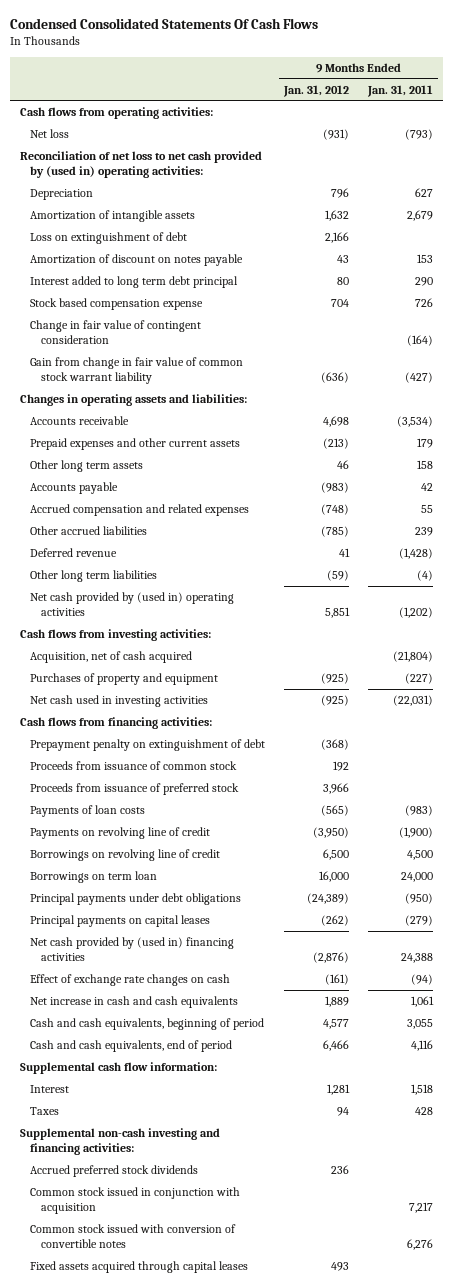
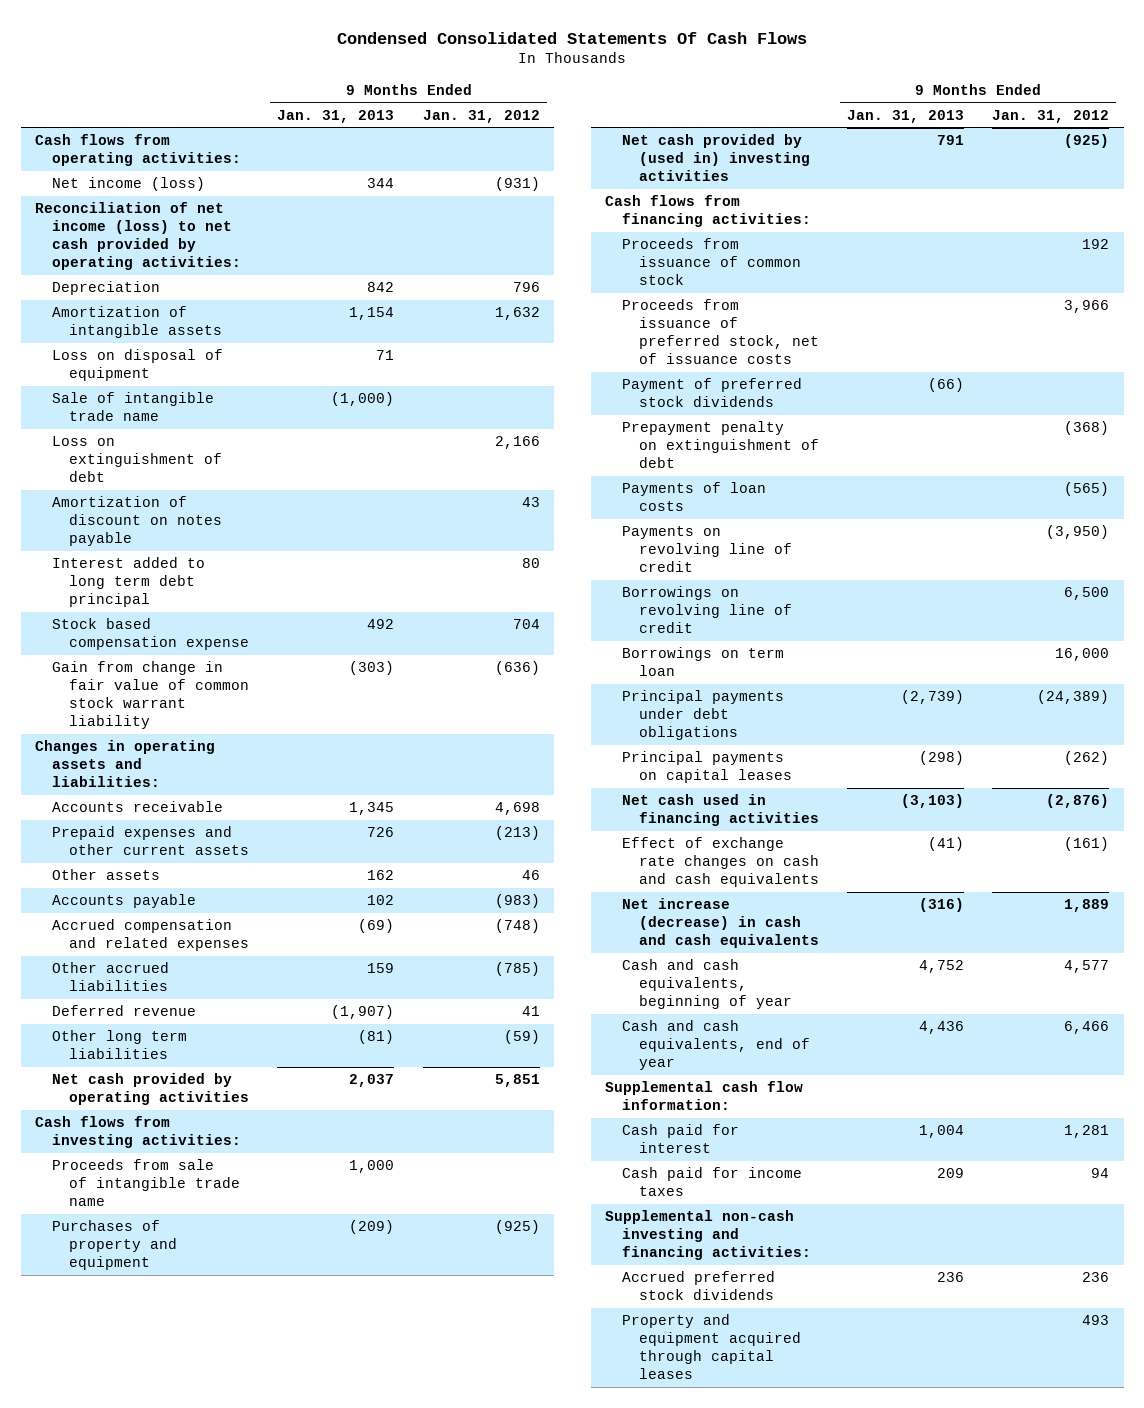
[367,84,434,97] Jan. 31, 2011 -> none
none -> [277,109,395,123] Jan. 31, 2013
[30,128,70,138] Net loss -> [52,177,206,192] Net income (loss)
[19,150,262,178] Reconciliation of net loss to net cash provided by (used in) operating activities: -> [34,202,242,271] Reconciliation of net income (loss) to net cash provided by operating activities:
none -> [52,349,224,382] Loss on disposal of equipment
none -> [52,392,215,422] Sale of intangible trade name
[30,319,202,344] Change in fair value of contingent consideration -> none
[30,459,144,472] Other long term assets -> [52,869,161,881] Other assets
[30,591,235,616] Net cash provided by (used in) operating activities -> [52,1073,250,1106] Net cash provided by operating activities
[30,650,193,663] Acquisition, net of cash acquired -> none
none -> [52,1159,241,1207] Proceeds from sale of intangible trade name
[30,694,209,707] Net cash used in investing activities -> [621,134,811,182] Net cash provided by (used in) investing activities
[30,782,240,795] Proceeds from issuance of preferred stock -> [621,299,820,365] Proceeds from issuance of preferred stock, net of issuance costs
none -> [621,378,802,408] Payment of preferred stock dividends
[30,738,266,751] Prepayment penalty on extinguishment of debt -> [621,421,820,469] Prepayment penalty on extinguishment of debt
[30,936,235,961] Net cash provided by (used in) financing activities -> [621,794,820,827] Net cash used in financing activities
[30,973,231,986] Effect of exchange rate changes on cash -> [621,837,820,888] Effect of exchange rate changes on cash and cash equivalents
[30,995,239,1008] Net increase in cash and cash equivalents -> [621,898,820,949] Net increase (decrease) in cash and cash equivalents
[30,1017,265,1030] Cash and cash equivalents, beginning of period -> [621,959,793,1010] Cash and cash equivalents, beginning of year
[30,1039,233,1052] Cash and cash equivalents, end of period -> [621,1020,811,1071] Cash and cash equivalents, end of year
[30,1084,70,1093] Interest -> [621,1124,739,1154] Cash paid for interest
[30,1106,60,1115] Taxes -> [621,1167,802,1197] Cash paid for income taxes
[30,1186,241,1214] Common stock issued in conjunction with acquisition -> none
[30,1223,237,1248] Common stock issued with conversion of convertible notes -> none
[30,1260,249,1273] Fixed assets acquired through capital leases -> [621,1314,802,1380] Property and equipment acquired through capital leases

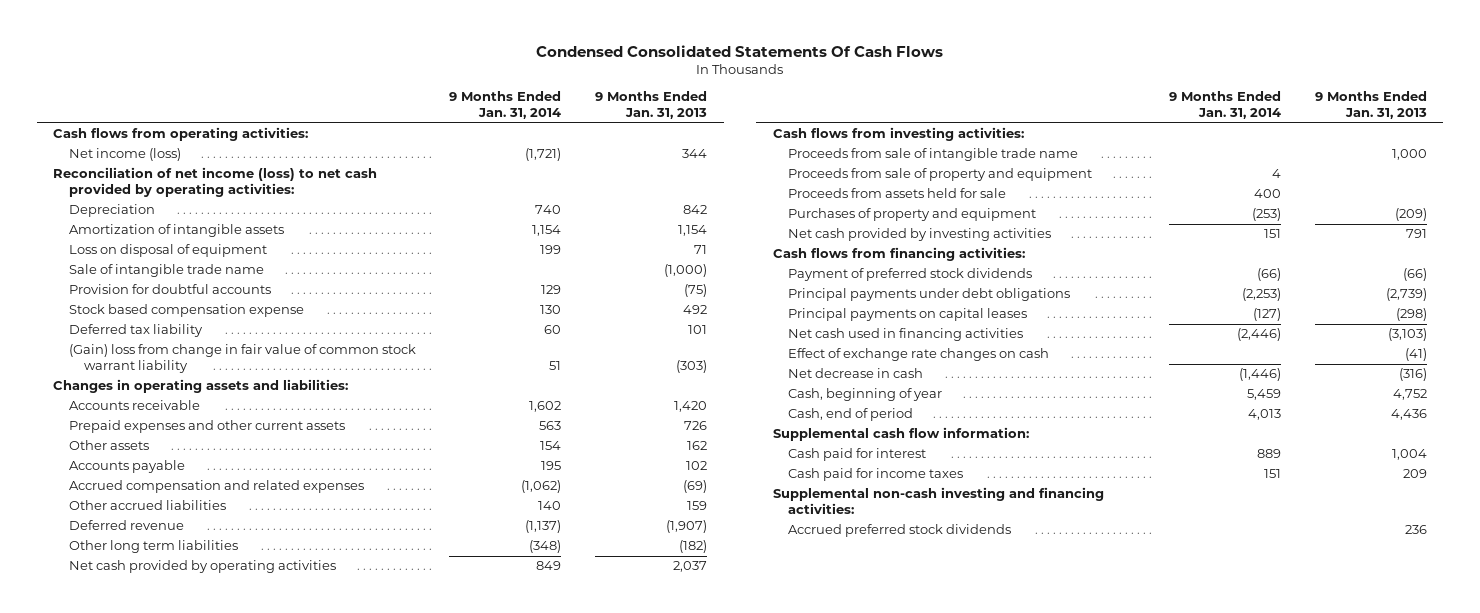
[422,109,540,123] Jan. 31, 2012 -> none
none -> [449,91,562,120] 9 Months Ended Jan. 31, 2014
[52,436,223,483] Loss on extinguishment of debt -> none
[52,496,223,547] Amortization of discount on notes payable -> none
[52,557,206,608] Interest added to long term debt principal -> none
none -> [68,284,271,295] Provision for doubtful accounts
none -> [68,324,203,338] Deferred tax liability
[52,661,250,730] Gain from change in fair value of common stock warrant liability -> [68,344,416,374] (Gain) loss from change in fair value of common stock warrant liability
[349,802,395,816] 1,345 -> [673,401,707,413] 1,420
[358,1030,395,1045] (81) -> [678,540,707,554] (182)
none -> [788,168,1093,182] Proceeds from sale of property and equipment
none -> [788,188,1007,199] Proceeds from assets held for sale
[621,134,811,182] Net cash provided by (used in) investing activities -> [788,228,1052,242] Net cash provided by investing activities
[621,238,802,286] Proceeds from issuance of common stock -> none
[621,299,820,365] Proceeds from issuance of preferred stock, net of issuance costs -> none
[621,421,820,469] Prepayment penalty on extinguishment of debt -> none
[621,482,766,512] Payments of loan costs -> none
[621,526,793,573] Payments on revolving line of credit -> none
[621,586,793,634] Borrowings on revolving line of credit -> none
[621,647,784,677] Borrowings on term loan -> none
[621,837,820,888] Effect of exchange rate changes on cash and cash equivalents -> [788,348,1050,362] Effect of exchange rate changes on cash
[621,898,820,949] Net increase (decrease) in cash and cash equivalents -> [788,368,924,379] Net decrease in cash
[621,959,793,1010] Cash and cash equivalents, beginning of year -> [788,388,943,402] Cash, beginning of year
[621,1020,811,1071] Cash and cash equivalents, end of year -> [788,408,914,422] Cash, end of period
[621,1314,802,1380] Property and equipment acquired through capital leases -> none

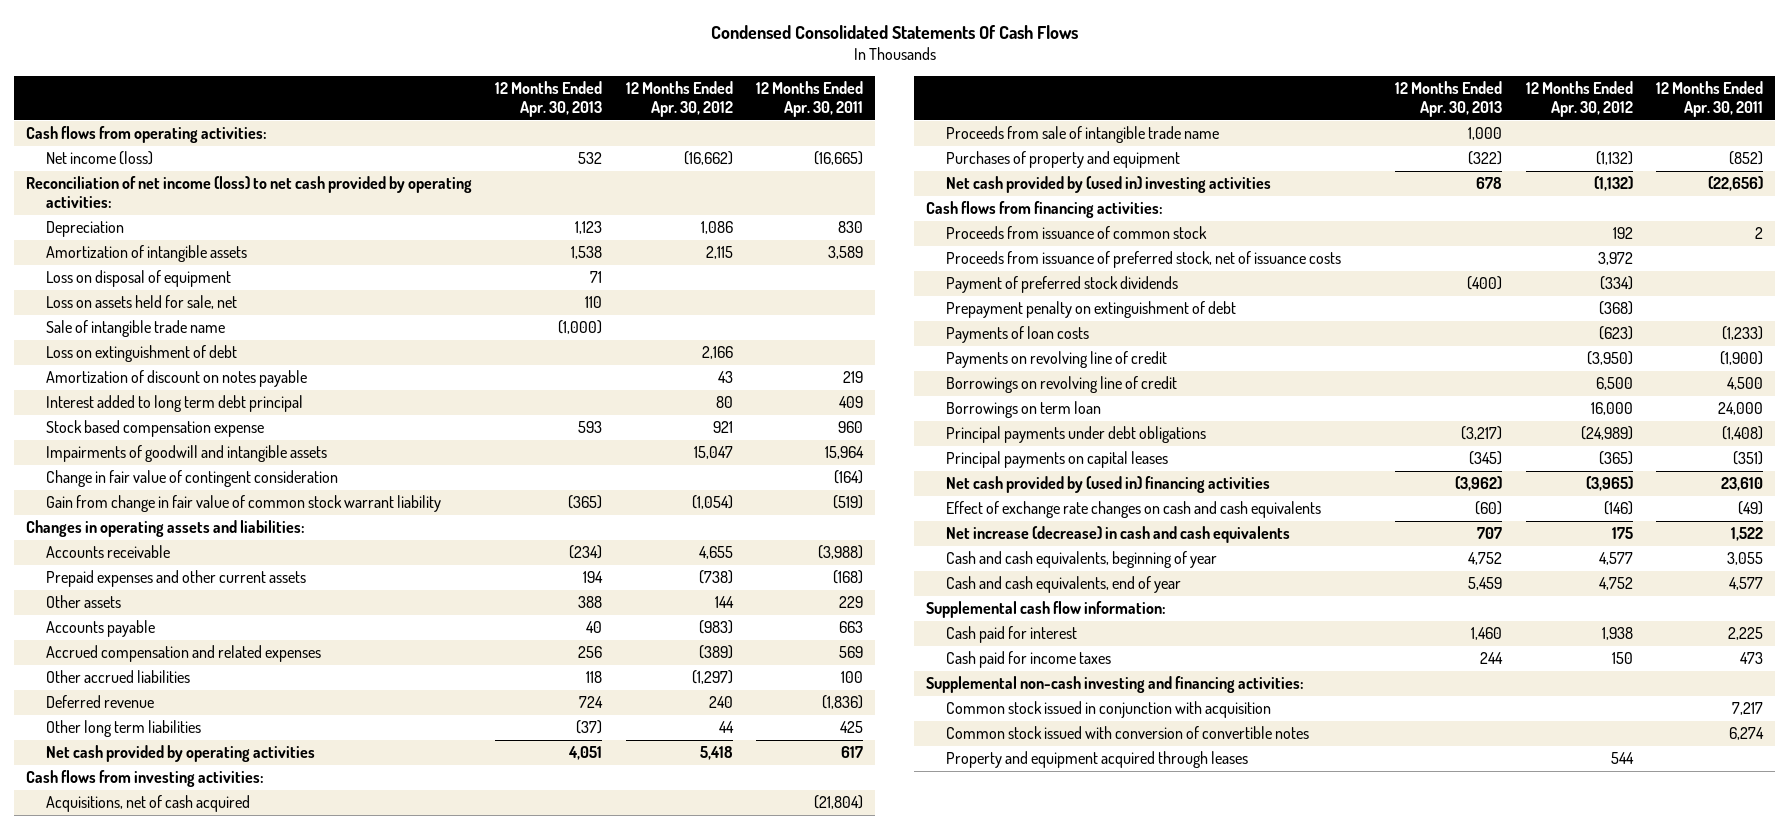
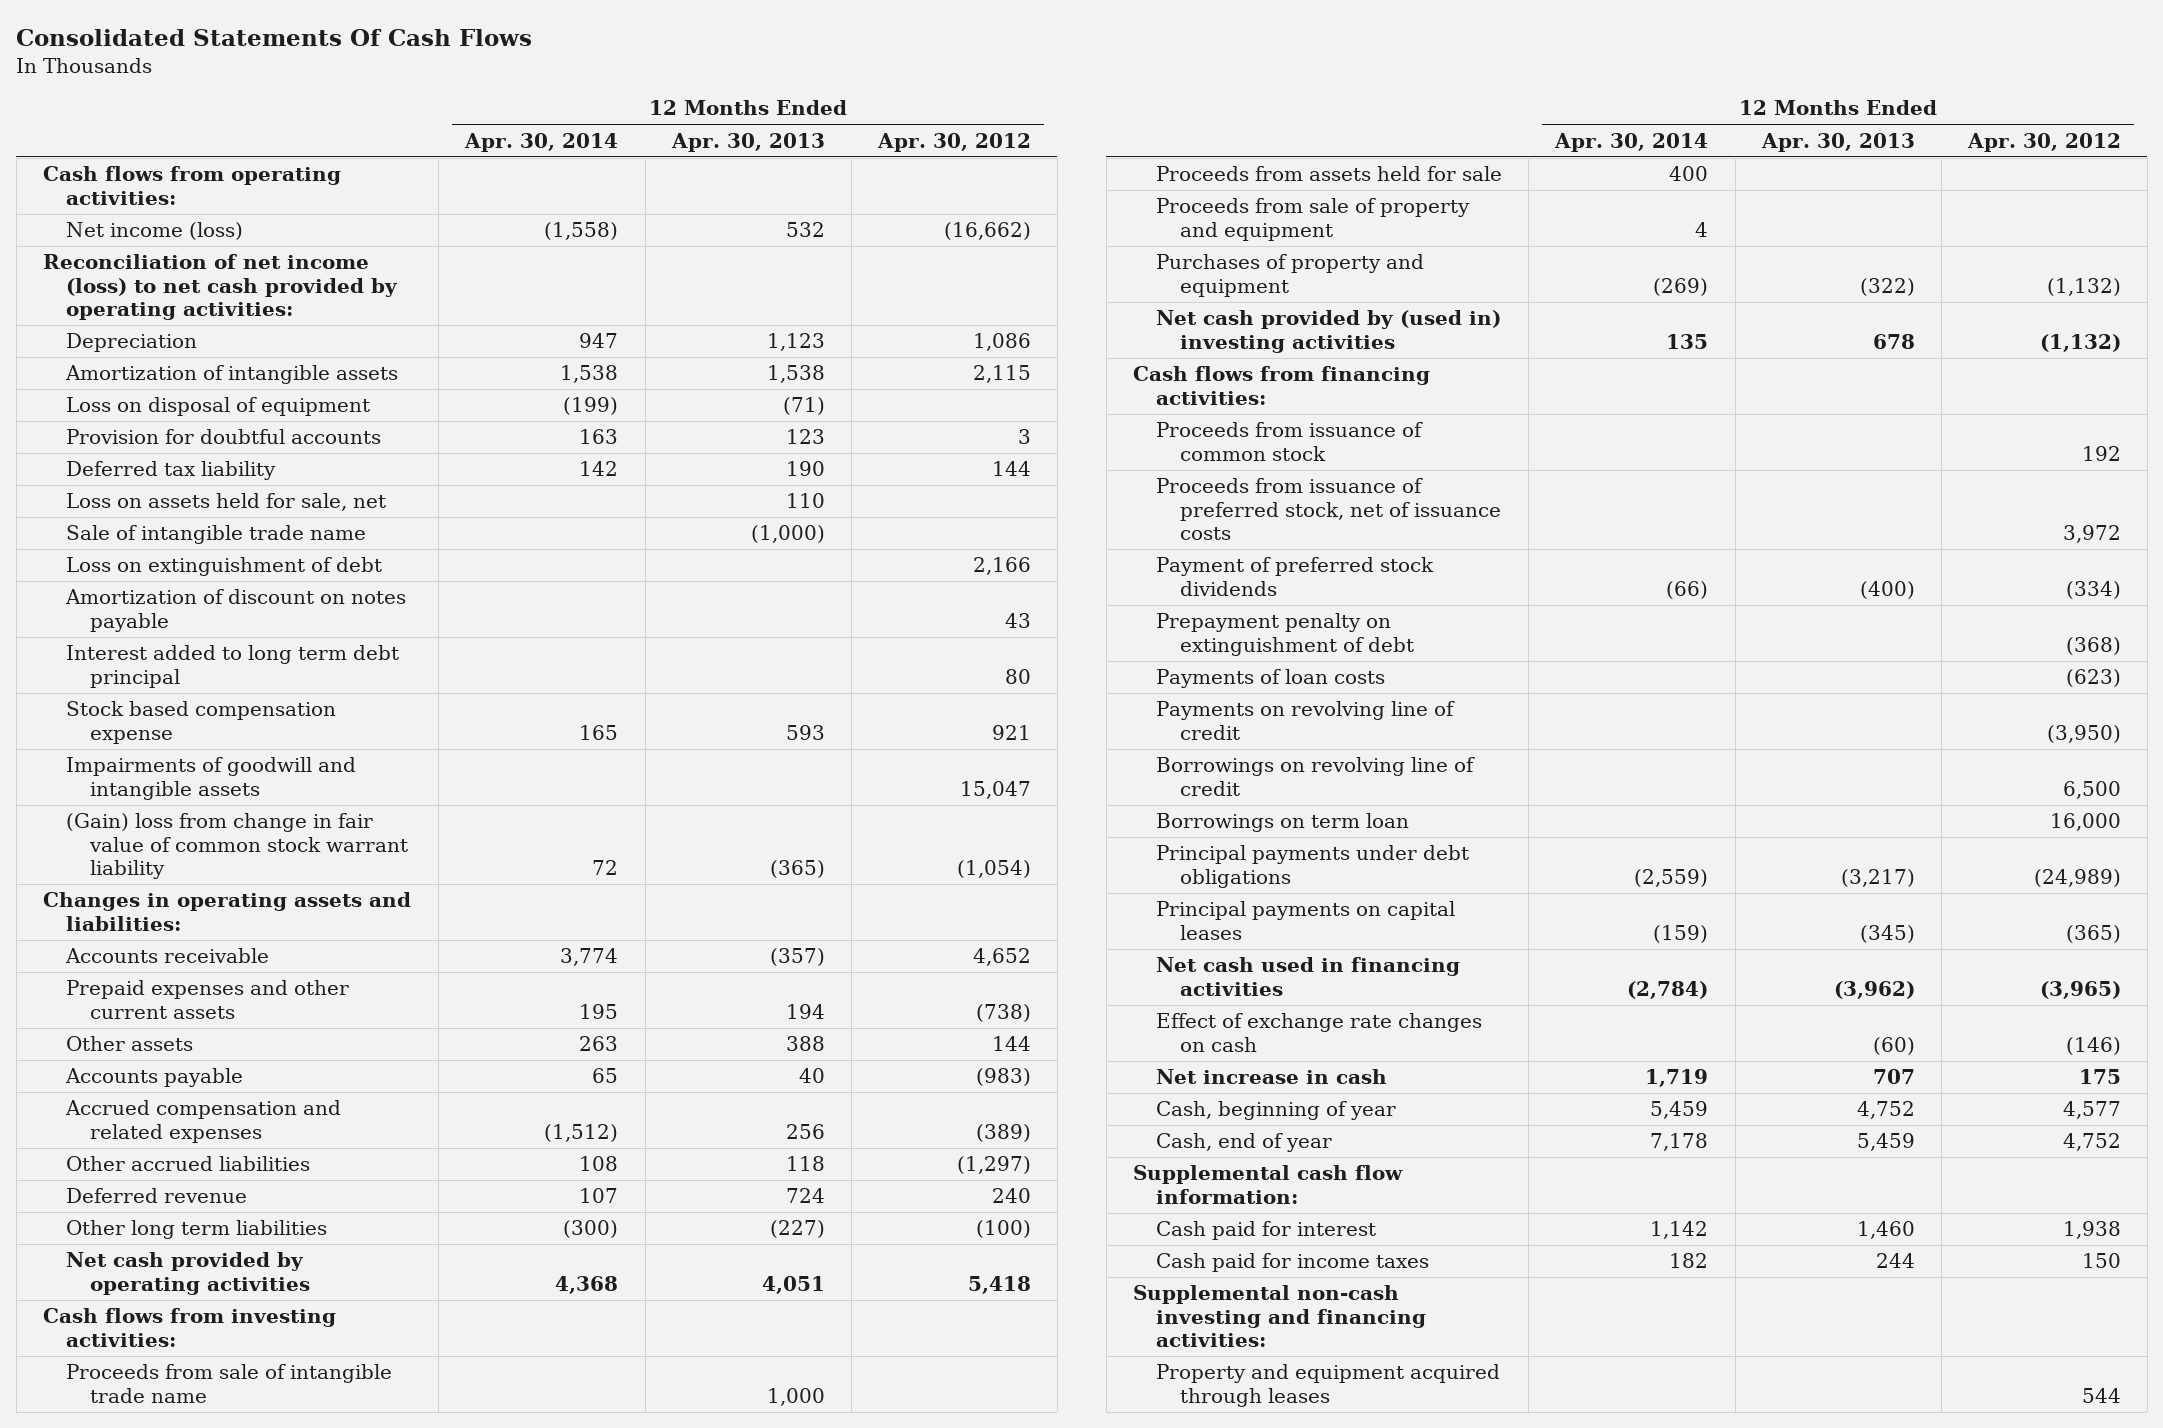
[710,24,1078,39] Condensed Consolidated Statements Of Cash Flows -> [16,29,533,47] Consolidated Statements Of Cash Flows
[756,81,864,117] 12 Months Ended Apr. 30, 2011 -> none
none -> [464,132,619,152] Apr. 30, 2014
[590,271,603,284] 71 -> [782,397,825,416] (71)
none -> [66,429,382,445] Provision for doubtful accounts
none -> [66,461,277,481] Deferred tax liability
[45,470,338,488] Change in fair value of contingent consideration -> none
[45,495,441,513] Gain from change in fair value of common stock warrant liability -> [66,813,408,880] (Gain) loss from change in fair value of common stock warrant liability
[569,545,603,560] (234) -> [769,948,825,967] (357)
[698,546,733,560] 4,655 -> [972,948,1031,967] 4,652
[576,720,603,735] (37) -> [769,1220,825,1239] (227)
[718,721,734,734] 44 -> [975,1220,1031,1239] (100)
[45,795,250,813] Acquisitions, net of cash acquired -> none
none -> [1156,166,1503,182] Proceeds from assets held for sale
none -> [1156,198,1471,241] Proceeds from sale of property and equipment
[946,476,1271,494] Net cash provided by (used in) financing activities -> [1156,957,1461,996] Net cash used in financing activities
[946,501,1322,519] Effect of exchange rate changes on cash and cash equivalents -> [1156,1013,1483,1052] Effect of exchange rate changes on cash
[946,526,1291,544] Net increase (decrease) in cash and cash equivalents -> [1156,1069,1388,1085] Net increase in cash
[946,551,1218,569] Cash and cash equivalents, beginning of year -> [1156,1101,1397,1121] Cash, beginning of year
[946,576,1182,594] Cash and cash equivalents, end of year -> [1156,1133,1333,1153] Cash, end of year
[946,701,1272,719] Common stock issued in conjunction with acquisition -> none
[946,726,1310,740] Common stock issued with conversion of convertible notes -> none

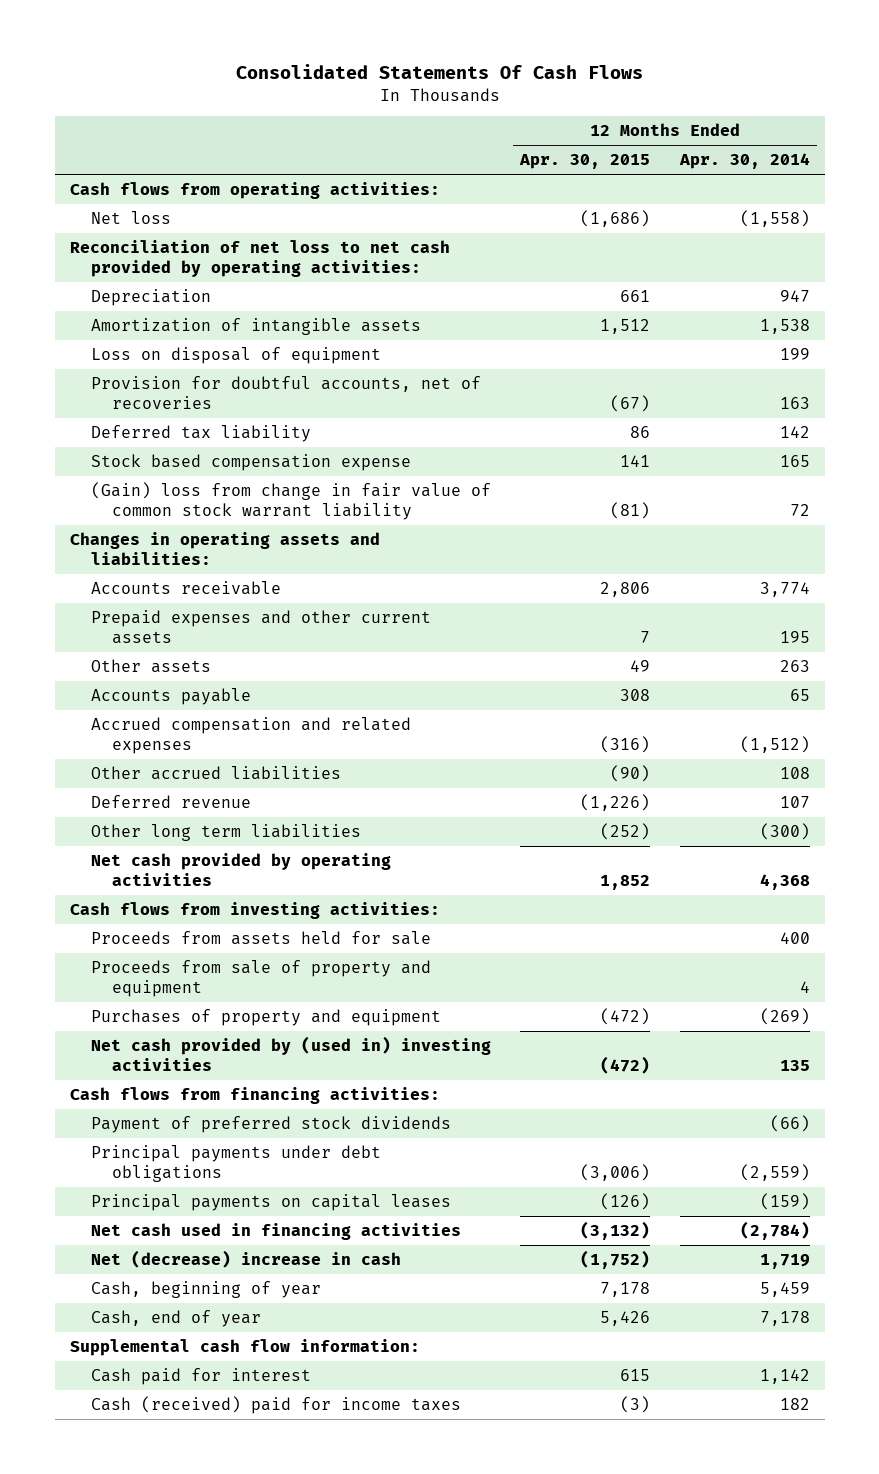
[670,132,825,152] Apr. 30, 2013 -> none
[876,132,1031,152] Apr. 30, 2012 -> none
none -> [519,154,651,170] Apr. 30, 2015
[66,222,244,241] Net income (loss) -> [90,211,171,225] Net loss
[42,254,399,321] Reconciliation of net income (loss) to net cash provided by operating activities: -> [69,240,450,278] Reconciliation of net loss to net cash provided by operating activities:
[563,397,619,416] (199) -> [779,348,810,361] 199
[66,429,382,445] Provision for doubtful accounts -> [90,376,481,410] Provision for doubtful accounts, net of recoveries
[66,493,387,512] Loss on assets held for sale, net -> none
[66,525,367,545] Sale of intangible trade name -> none
[66,557,383,577] Loss on extinguishment of debt -> none
[65,589,407,632] Amortization of discount on notes payable -> none
[66,645,400,688] Interest added to long term debt principal -> none
[66,757,357,800] Impairments of goodwill and intangible assets -> none
[66,1364,393,1403] Proceeds from sale of intangible trade name -> none
[1156,422,1424,461] Proceeds from issuance of common stock -> none
[1156,478,1501,541] Proceeds from issuance of preferred stock, net of issuance costs -> none
[1156,613,1414,656] Prepayment penalty on extinguishment of debt -> none
[1156,669,1386,689] Payments of loan costs -> none
[1156,701,1456,740] Payments on revolving line of credit -> none
[1156,757,1476,796] Borrowings on revolving line of credit -> none
[1156,813,1410,833] Borrowings on term loan -> none
[1156,1013,1483,1052] Effect of exchange rate changes on cash -> none
[1156,1069,1388,1085] Net increase in cash -> [90,1250,401,1269] Net (decrease) increase in cash
[1132,1285,1427,1348] Supplemental non-cash investing and financing activities: -> none
[1156,1364,1501,1407] Property and equipment acquired through leases -> none
[1156,1253,1430,1273] Cash paid for income taxes -> [90,1396,461,1415] Cash (received) paid for income taxes

